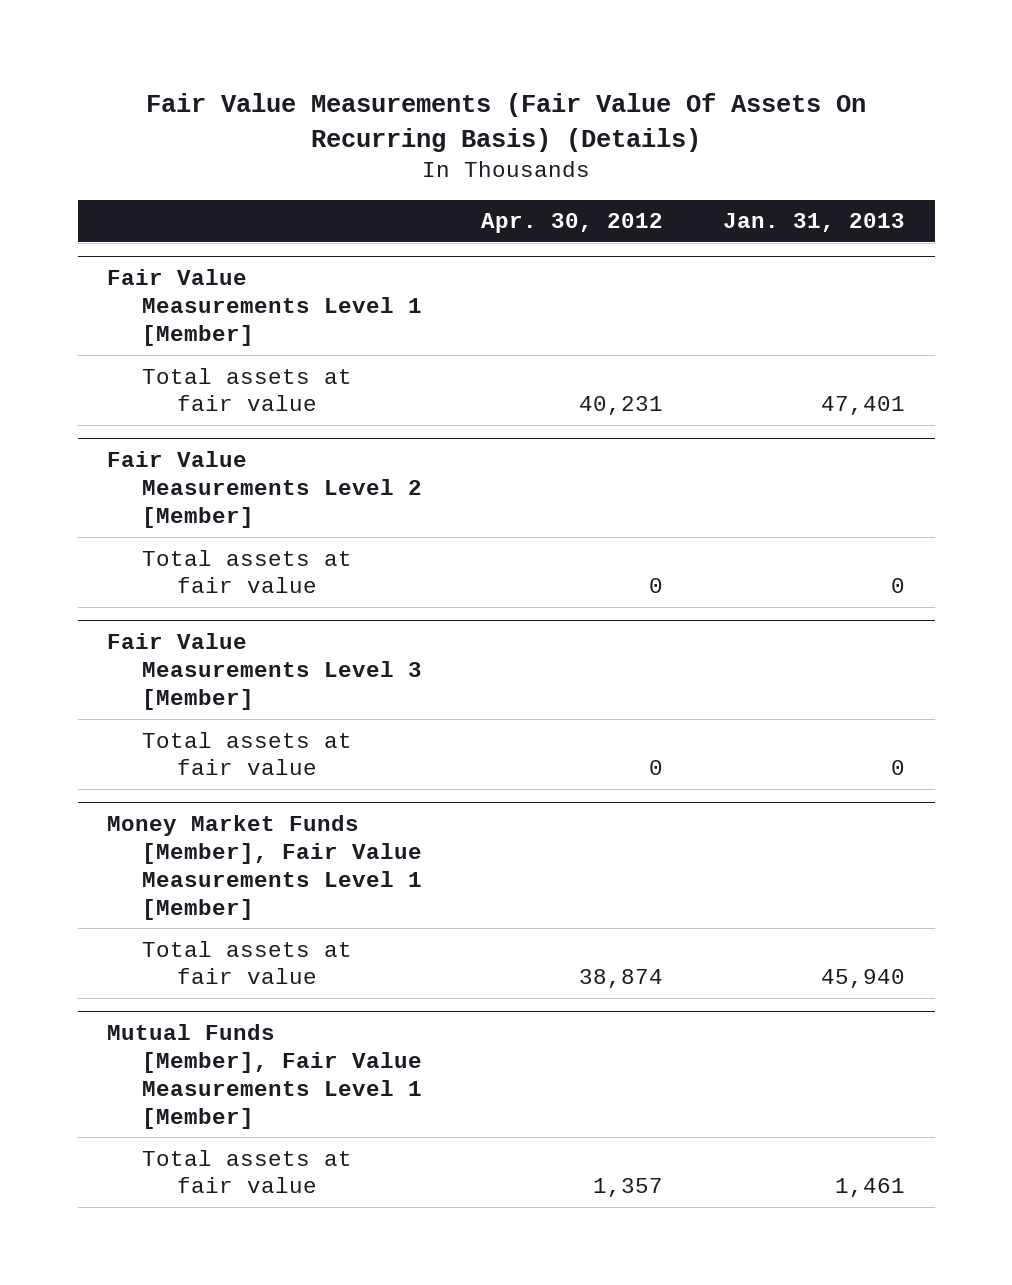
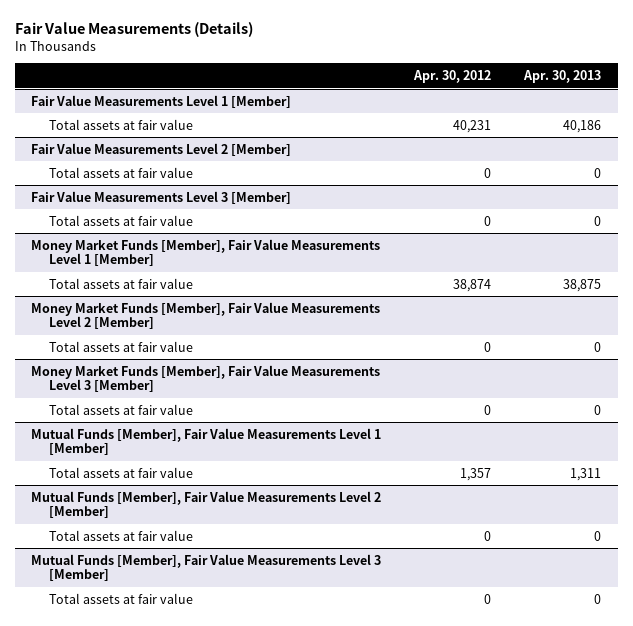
[146,93,867,153] Fair Value Measurements (Fair Value Of Assets On Recurring Basis) (Details) -> [14,22,253,38] Fair Value Measurements (Details)
[722,213,905,233] Jan. 31, 2013 -> none
none -> [523,70,602,84] Apr. 30, 2013
none -> [31,301,381,330] Money Market Funds [Member], Fair Value Measurements Level 2 [Member]
none -> [48,340,193,352] Total assets at fair value
none -> [31,364,381,393] Money Market Funds [Member], Fair Value Measurements Level 3 [Member]
none -> [48,403,193,415] Total assets at fair value
none -> [31,490,382,519] Mutual Funds [Member], Fair Value Measurements Level 2 [Member]
none -> [48,529,193,541] Total assets at fair value
none -> [31,553,382,582] Mutual Funds [Member], Fair Value Measurements Level 3 [Member]
none -> [48,592,193,604] Total assets at fair value

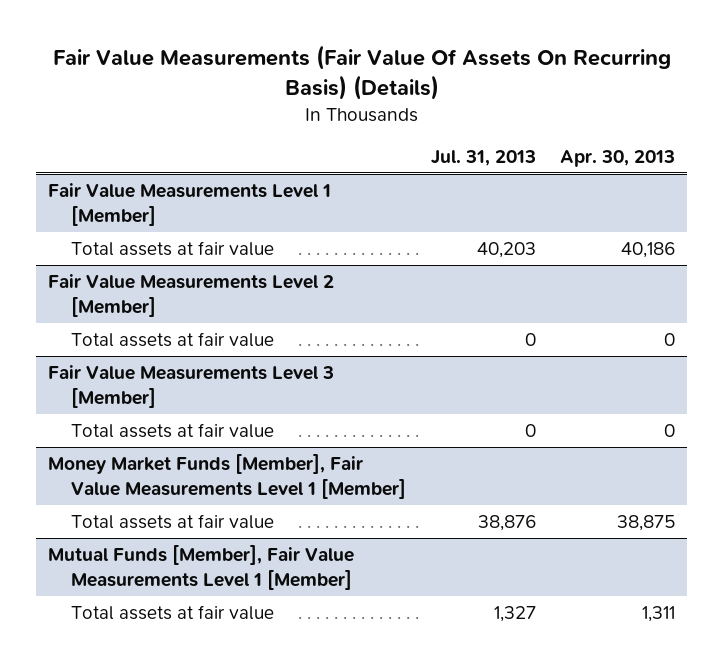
[14,22,253,38] Fair Value Measurements (Details) -> [52,45,671,101] Fair Value Measurements (Fair Value Of Assets On Recurring Basis) (Details)
[413,70,492,84] Apr. 30, 2012 -> none
none -> [430,149,536,166] Jul. 31, 2013
[31,301,381,330] Money Market Funds [Member], Fair Value Measurements Level 2 [Member] -> none
[48,340,193,352] Total assets at fair value -> none
[31,364,381,393] Money Market Funds [Member], Fair Value Measurements Level 3 [Member] -> none
[48,403,193,415] Total assets at fair value -> none
[31,490,382,519] Mutual Funds [Member], Fair Value Measurements Level 2 [Member] -> none
[48,529,193,541] Total assets at fair value -> none
[31,553,382,582] Mutual Funds [Member], Fair Value Measurements Level 3 [Member] -> none
[48,592,193,604] Total assets at fair value -> none

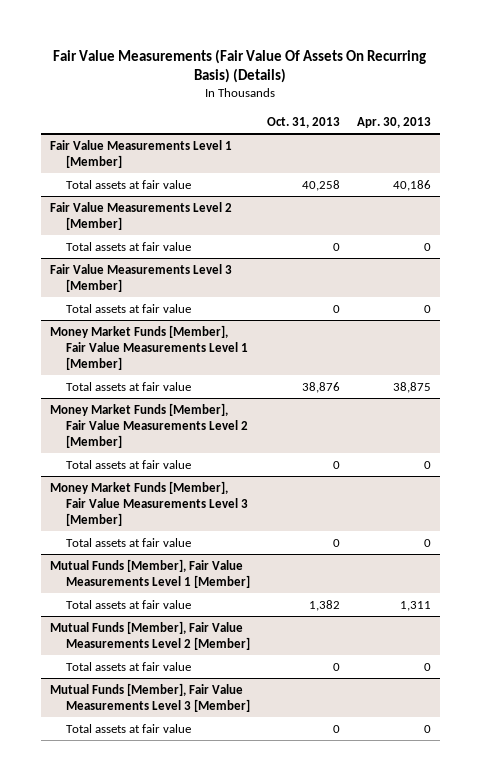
[430,149,536,166] Jul. 31, 2013 -> none
none -> [266,116,340,128] Oct. 31, 2013
none -> [49,402,248,448] Money Market Funds [Member], Fair Value Measurements Level 2 [Member]
none -> [65,459,191,469] Total assets at fair value
none -> [49,480,248,526] Money Market Funds [Member], Fair Value Measurements Level 3 [Member]
none -> [65,537,191,547] Total assets at fair value
none -> [49,620,250,650] Mutual Funds [Member], Fair Value Measurements Level 2 [Member]
none -> [65,661,191,671] Total assets at fair value
none -> [49,682,250,712] Mutual Funds [Member], Fair Value Measurements Level 3 [Member]
none -> [65,723,191,733] Total assets at fair value

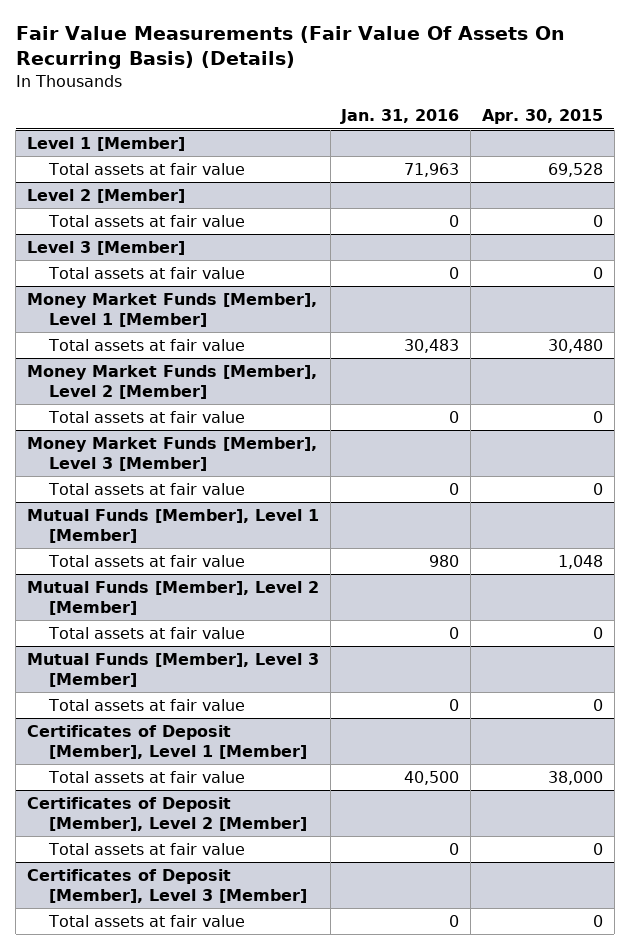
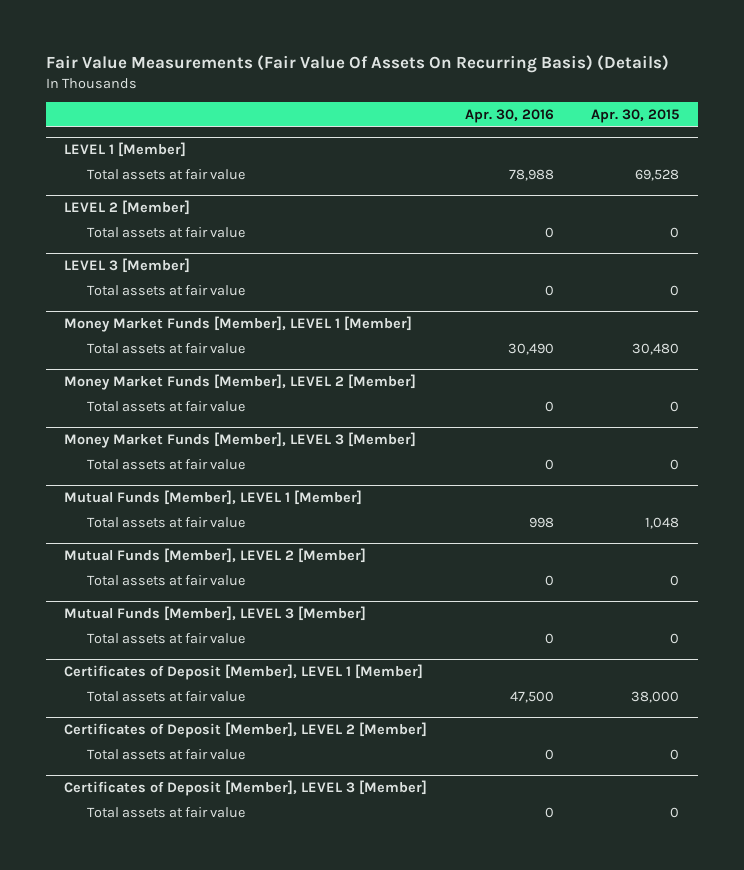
[340,109,460,125] Jan. 31, 2016 -> none
none -> [464,109,554,124] Apr. 30, 2016
[26,136,185,151] Level 1 [Member] -> [64,141,187,157] LEVEL 1 [Member]
[26,188,185,203] Level 2 [Member] -> [64,199,191,215] LEVEL 2 [Member]
[26,240,185,255] Level 3 [Member] -> [64,257,191,273] LEVEL 3 [Member]
[26,292,317,328] Money Market Funds [Member], Level 1 [Member] -> [64,315,413,332] Money Market Funds [Member], LEVEL 1 [Member]
[26,364,317,400] Money Market Funds [Member], Level 2 [Member] -> [64,373,417,390] Money Market Funds [Member], LEVEL 2 [Member]
[26,436,317,472] Money Market Funds [Member], Level 3 [Member] -> [64,431,417,448] Money Market Funds [Member], LEVEL 3 [Member]
[26,508,319,544] Mutual Funds [Member], Level 1 [Member] -> [64,489,363,505] Mutual Funds [Member], LEVEL 1 [Member]
[26,580,319,616] Mutual Funds [Member], Level 2 [Member] -> [64,547,367,563] Mutual Funds [Member], LEVEL 2 [Member]
[26,652,319,688] Mutual Funds [Member], Level 3 [Member] -> [64,605,367,621] Mutual Funds [Member], LEVEL 3 [Member]
[26,724,307,760] Certificates of Deposit [Member], Level 1 [Member] -> [64,663,424,680] Certificates of Deposit [Member], LEVEL 1 [Member]
[26,796,307,832] Certificates of Deposit [Member], Level 2 [Member] -> [64,721,428,738] Certificates of Deposit [Member], LEVEL 2 [Member]
[26,868,307,904] Certificates of Deposit [Member], Level 3 [Member] -> [64,779,428,796] Certificates of Deposit [Member], LEVEL 3 [Member]

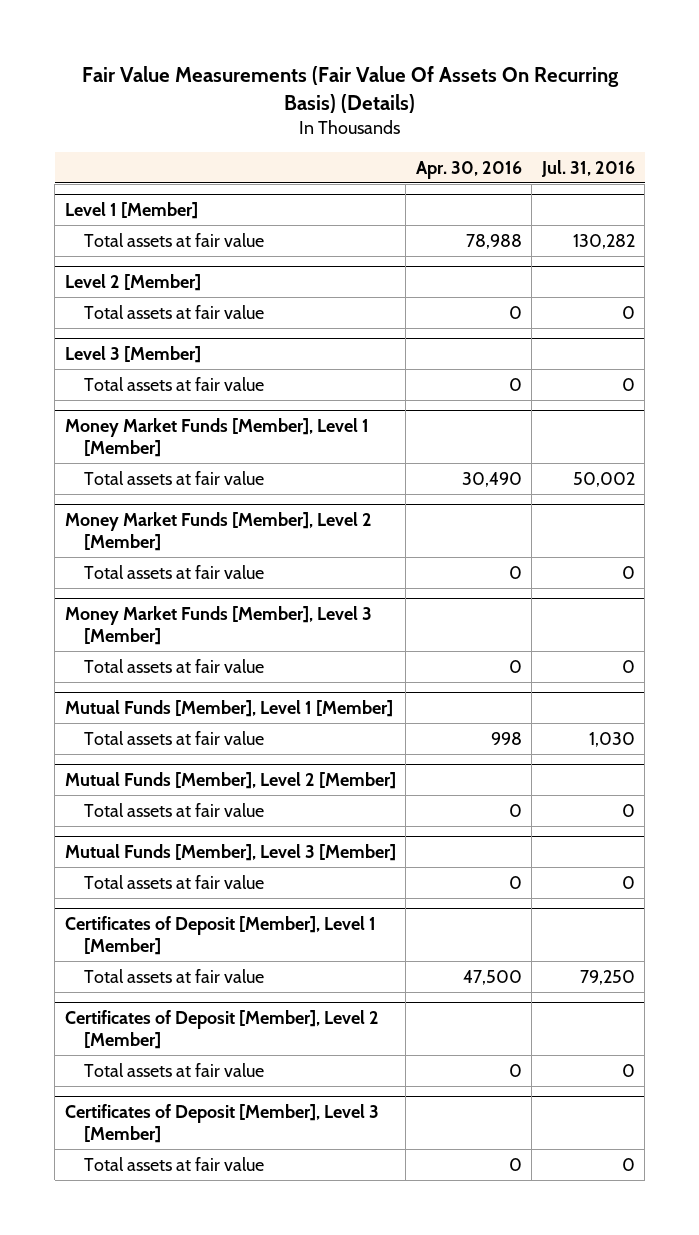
[591,109,680,124] Apr. 30, 2015 -> none
none -> [540,159,635,177] Jul. 31, 2016
[64,141,187,157] LEVEL 1 [Member] -> [64,202,198,220] Level 1 [Member]
[64,199,191,215] LEVEL 2 [Member] -> [64,274,201,292] Level 2 [Member]
[64,257,191,273] LEVEL 3 [Member] -> [64,346,201,364] Level 3 [Member]
[64,315,413,332] Money Market Funds [Member], LEVEL 1 [Member] -> [64,418,369,457] Money Market Funds [Member], Level 1 [Member]
[64,373,417,390] Money Market Funds [Member], LEVEL 2 [Member] -> [64,512,372,551] Money Market Funds [Member], Level 2 [Member]
[64,431,417,448] Money Market Funds [Member], LEVEL 3 [Member] -> [64,606,372,645] Money Market Funds [Member], Level 3 [Member]
[64,489,363,505] Mutual Funds [Member], LEVEL 1 [Member] -> [64,700,393,718] Mutual Funds [Member], Level 1 [Member]
[64,547,367,563] Mutual Funds [Member], LEVEL 2 [Member] -> [64,772,396,790] Mutual Funds [Member], Level 2 [Member]
[64,605,367,621] Mutual Funds [Member], LEVEL 3 [Member] -> [64,844,396,862] Mutual Funds [Member], Level 3 [Member]
[64,663,424,680] Certificates of Deposit [Member], LEVEL 1 [Member] -> [64,916,376,955] Certificates of Deposit [Member], Level 1 [Member]
[64,721,428,738] Certificates of Deposit [Member], LEVEL 2 [Member] -> [64,1010,379,1049] Certificates of Deposit [Member], Level 2 [Member]
[64,779,428,796] Certificates of Deposit [Member], LEVEL 3 [Member] -> [64,1104,379,1143] Certificates of Deposit [Member], Level 3 [Member]

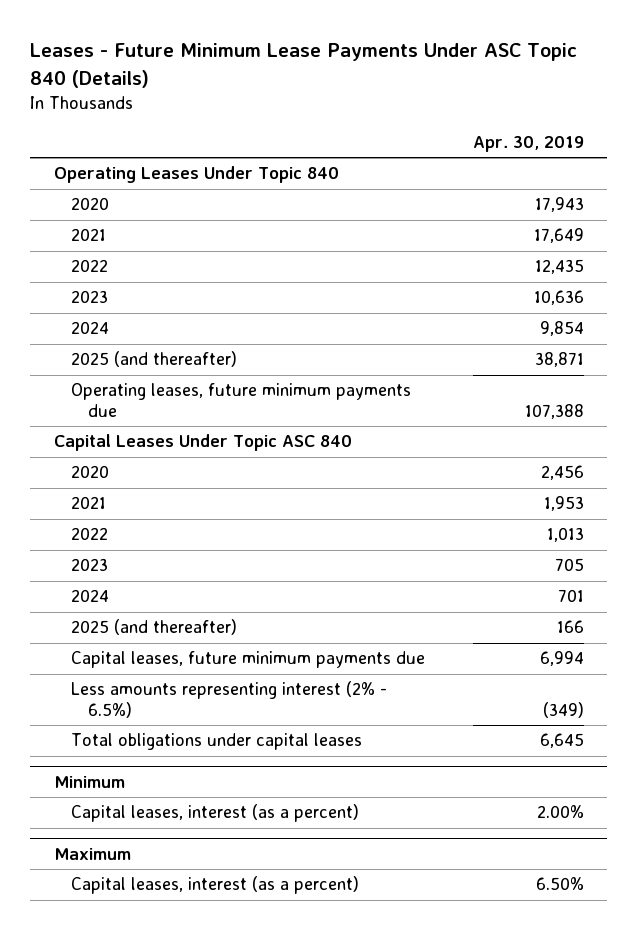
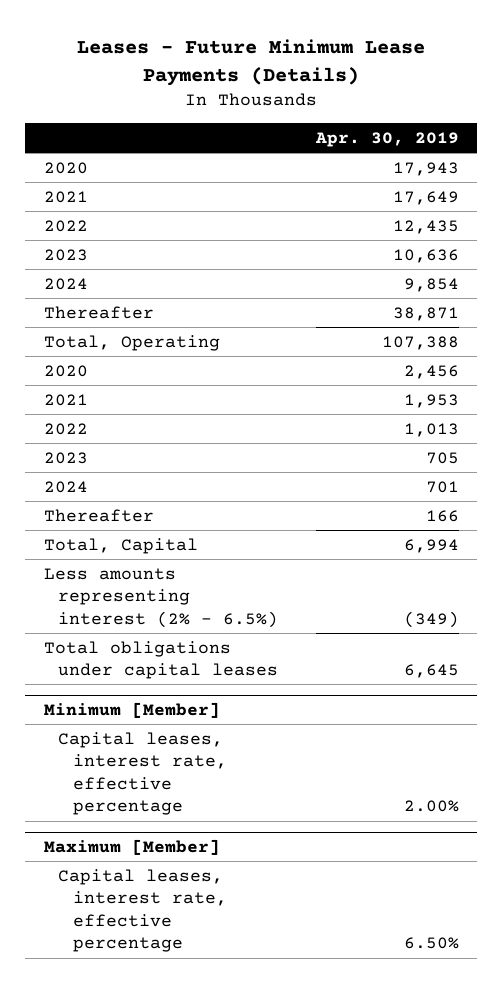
[29,43,577,88] Leases - Future Minimum Lease Payments Under ASC Topic 840 (Details) -> [77,39,426,87] Leases - Future Minimum Lease Payments (Details)
[53,166,339,184] Operating Leases Under Topic 840 -> none
[53,434,352,452] Capital Leases Under Topic ASC 840 -> none
[70,351,237,368] 2025 (and thereafter) -> [43,305,154,319] Thereafter
[70,383,411,417] Operating leases, future minimum payments due -> [43,334,220,351] Total, Operating
[70,619,237,636] 2025 (and thereafter) -> [43,508,154,522] Thereafter
[70,651,425,669] Capital leases, future minimum payments due -> [43,537,198,554] Total, Capital
[70,804,359,823] Capital leases, interest (as a percent) -> none
[70,876,359,895] Capital leases, interest (as a percent) -> none
[53,775,125,788] Minimum -> [43,701,220,718] Minimum [Member]
none -> [58,731,227,816] Capital leases, interest rate, effective percentage
[53,847,131,860] Maximum -> [43,838,220,855] Maximum [Member]
none -> [58,868,227,953] Capital leases, interest rate, effective percentage

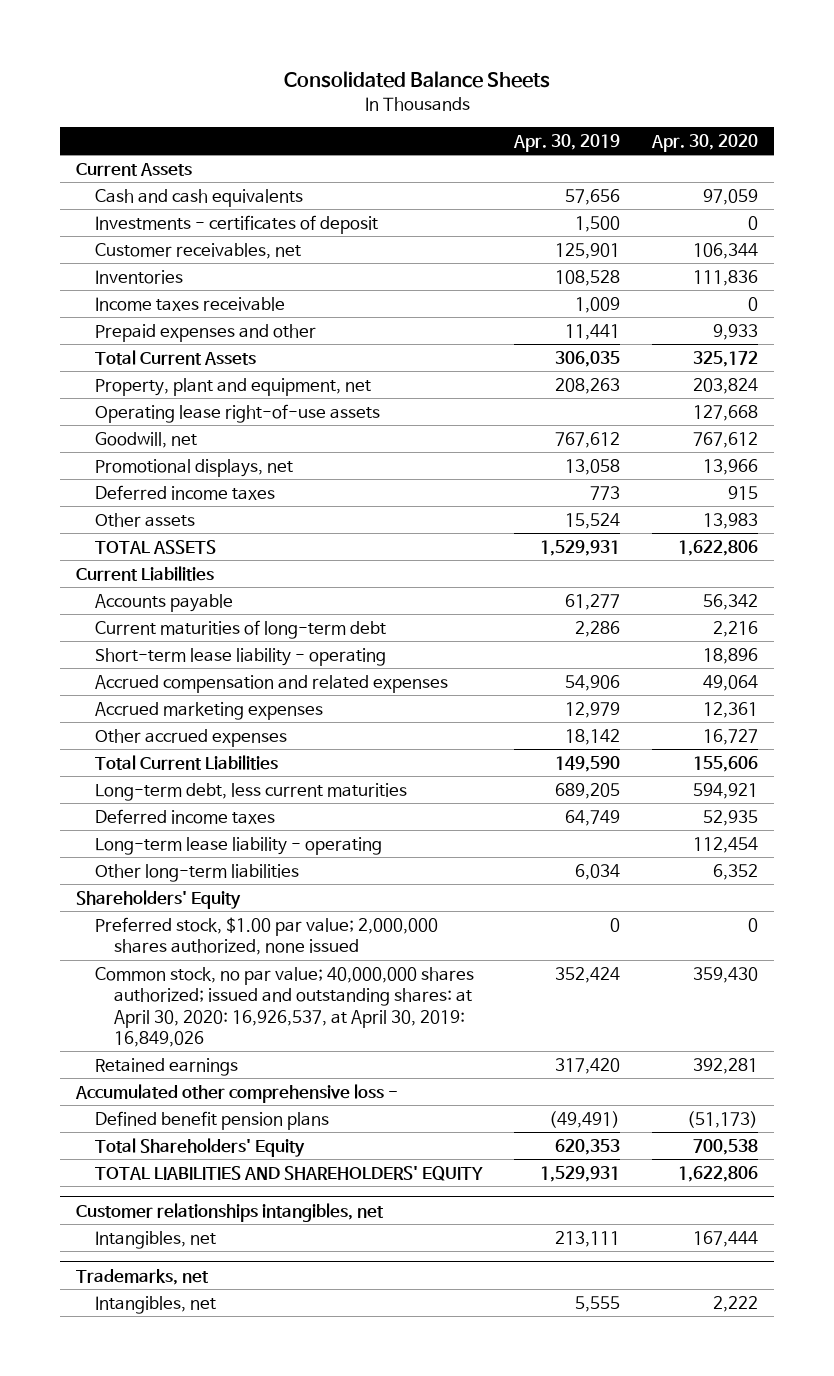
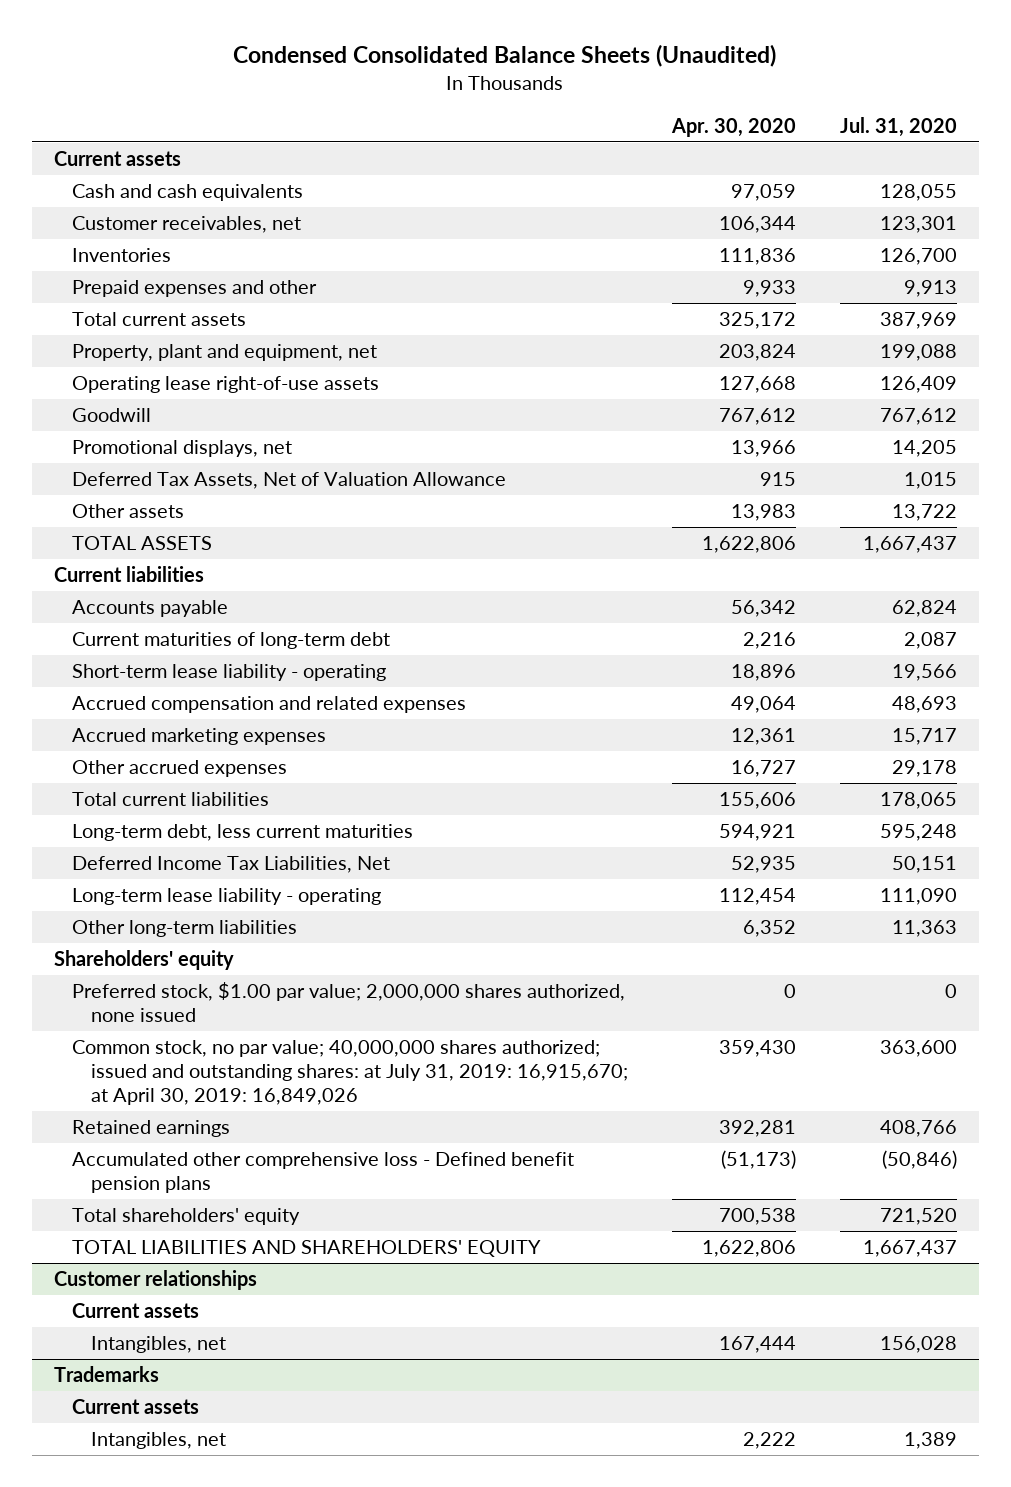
[283,70,550,88] Consolidated Balance Sheets -> [233,43,777,67] Condensed Consolidated Balance Sheets (Unaudited)
[512,133,620,152] Apr. 30, 2019 -> none
none -> [839,116,957,137] Jul. 31, 2020
[75,162,192,176] Current Assets -> [53,151,181,167] Current assets
[95,214,379,234] Investments - certificates of deposit -> none
[95,296,286,311] Income taxes receivable -> none
[95,349,257,365] Total Current Assets -> [72,312,247,327] Total current assets
[95,431,198,448] Goodwill, net -> [72,408,152,423] Goodwill
[95,484,276,500] Deferred income taxes -> [72,472,507,490] Deferred Tax Assets, Net of Valuation Allowance
[75,565,214,581] Current Liabilities -> [53,566,204,583] Current liabilities
[95,754,279,770] Total Current Liabilities -> [72,792,270,807] Total current liabilities
[95,808,276,824] Deferred income taxes -> [72,856,391,874] Deferred Income Tax Liabilities, Net
[75,889,241,909] Shareholders' Equity -> [53,950,234,971] Shareholders' equity
[95,966,475,1048] Common stock, no par value; 40,000,000 shares authorized; issued and outstanding shares: at April 30, 2020: 16,926,537, at April 30, 2019: 16,849,026 -> [72,1040,628,1106] Common stock, no par value; 40,000,000 shares authorized; issued and outstanding shares: at July 31, 2019: 16,915,670; at April 30, 2019: 16,849,026
[74,1083,398,1103] Accumulated other comprehensive loss - -> none
[95,1110,330,1130] Defined benefit pension plans -> [72,1152,575,1194] Accumulated other comprehensive loss - Defined benefit pension plans
[95,1137,306,1157] Total Shareholders' Equity -> [72,1208,301,1226] Total shareholders' equity
[75,1202,384,1222] Customer relationships intangibles, net -> [53,1270,257,1291] Customer relationships
none -> [72,1303,200,1319] Current assets
[75,1268,209,1285] Trademarks, net -> [53,1366,159,1383] Trademarks
none -> [72,1399,200,1415] Current assets

